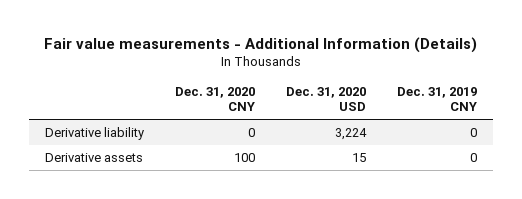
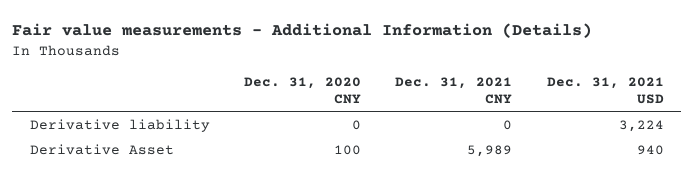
[285,87,366,112] Dec. 31, 2020 USD -> none
[396,87,477,112] Dec. 31, 2019 CNY -> none
none -> [395,76,513,104] Dec. 31, 2021 CNY
none -> [546,76,664,104] Dec. 31, 2021 USD
[44,152,143,162] Derivative assets -> [29,143,174,155] Derivative Asset

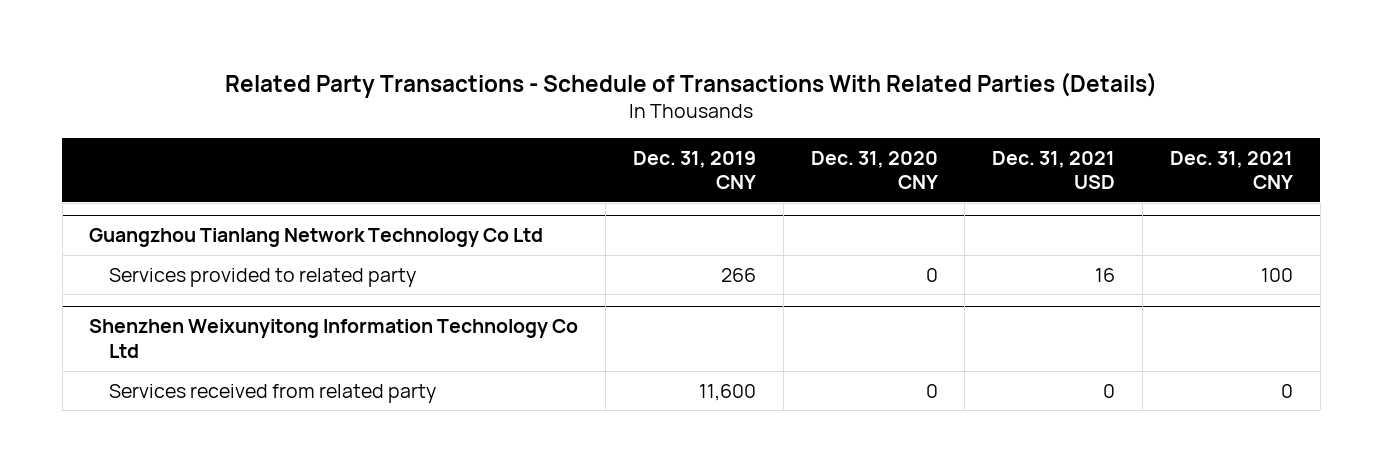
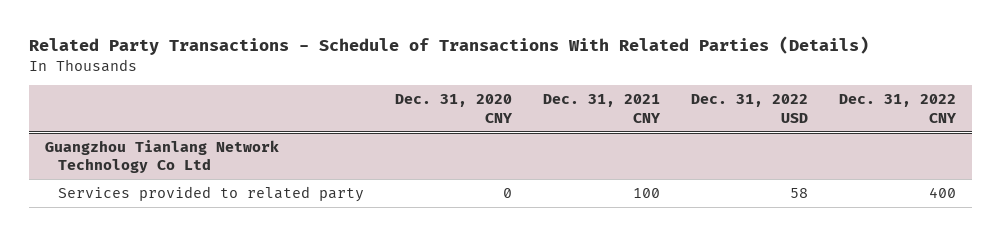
[632,150,756,190] Dec. 31, 2019 CNY -> none
[992,150,1116,190] Dec. 31, 2021 USD -> none
none -> [691,94,809,123] Dec. 31, 2022 USD
none -> [839,94,958,123] Dec. 31, 2022 CNY
[89,319,579,359] Shenzhen Weixunyitong Information Technology Co Ltd -> none
[109,383,437,403] Services received from related party -> none

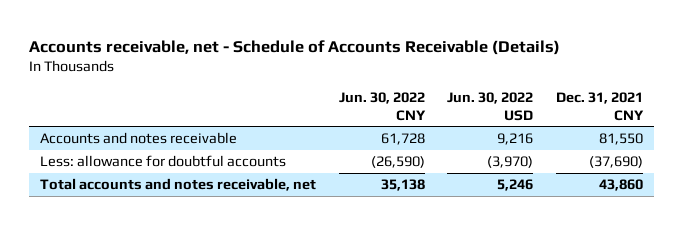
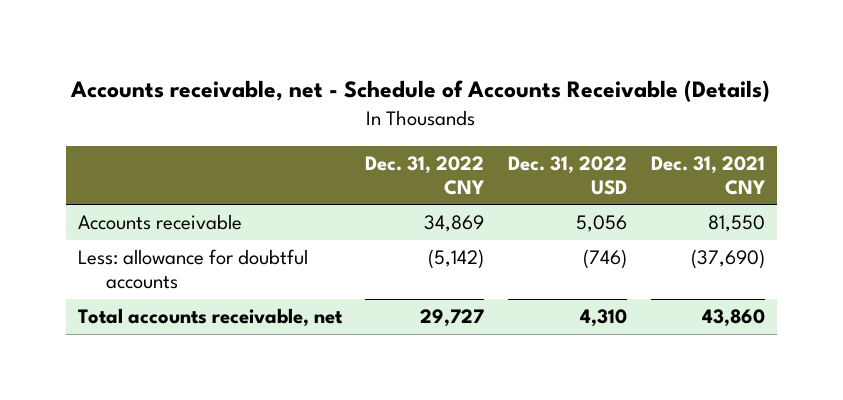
[338,91,426,121] Jun. 30, 2022 CNY -> none
[447,91,534,121] Jun. 30, 2022 USD -> none
none -> [365,155,485,195] Dec. 31, 2022 CNY
none -> [508,155,628,195] Dec. 31, 2022 USD
[40,132,238,145] Accounts and notes receivable -> [77,214,242,231] Accounts receivable
[40,178,317,192] Total accounts and notes receivable, net -> [77,308,343,328] Total accounts receivable, net

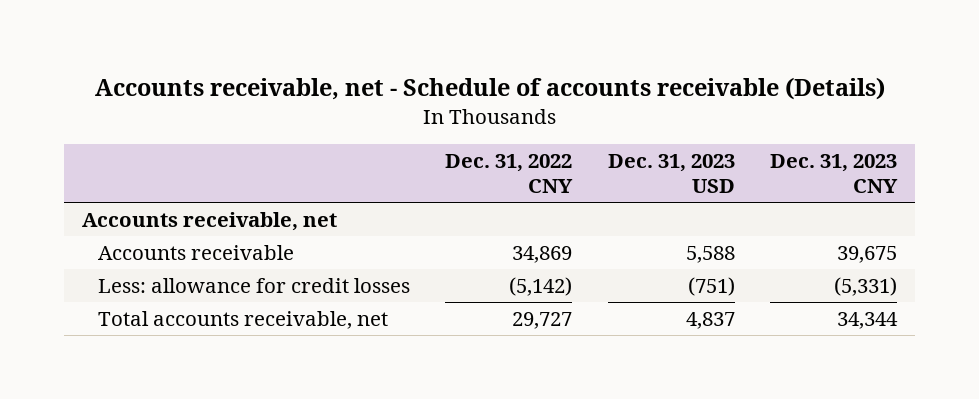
[70,80,771,103] Accounts receivable, net - Schedule of Accounts Receivable (Details) -> [94,77,885,101] Accounts receivable, net - Schedule of accounts receivable (Details)
[508,155,628,195] Dec. 31, 2022 USD -> none
[651,155,766,195] Dec. 31, 2021 CNY -> none
none -> [607,154,735,194] Dec. 31, 2023 USD
none -> [770,154,899,194] Dec. 31, 2023 CNY
none -> [82,211,338,231] Accounts receivable, net
[77,249,308,290] Less: allowance for doubtful accounts -> [97,277,410,293] Less: allowance for credit losses

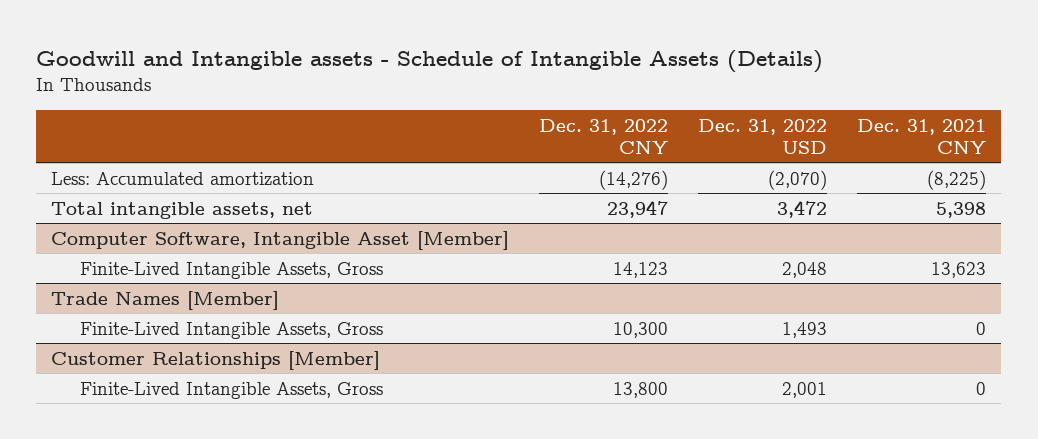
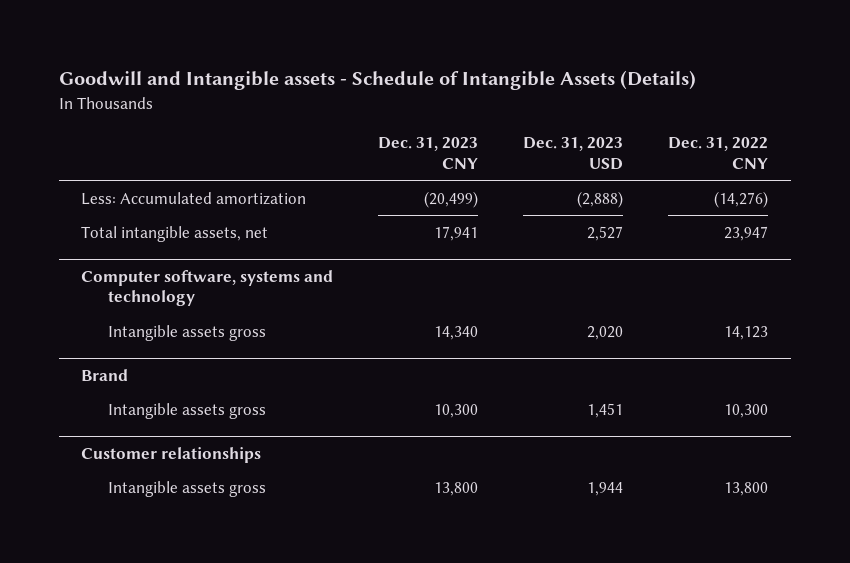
[698,118,828,154] Dec. 31, 2022 USD -> none
[857,118,987,154] Dec. 31, 2021 CNY -> none
none -> [378,137,479,170] Dec. 31, 2023 CNY
none -> [523,137,624,171] Dec. 31, 2023 USD
[51,230,510,250] Computer Software, Intangible Asset [Member] -> [81,269,334,307] Computer software, systems and technology
[79,261,383,279] Finite-Lived Intangible Assets, Gross -> [108,324,267,341] Intangible assets gross
[51,290,280,310] Trade Names [Member] -> [81,368,129,381] Brand
[79,321,383,339] Finite-Lived Intangible Assets, Gross -> [108,402,267,419] Intangible assets gross
[51,350,381,370] Customer Relationships [Member] -> [81,446,262,463] Customer relationships
[79,381,383,399] Finite-Lived Intangible Assets, Gross -> [108,480,267,497] Intangible assets gross

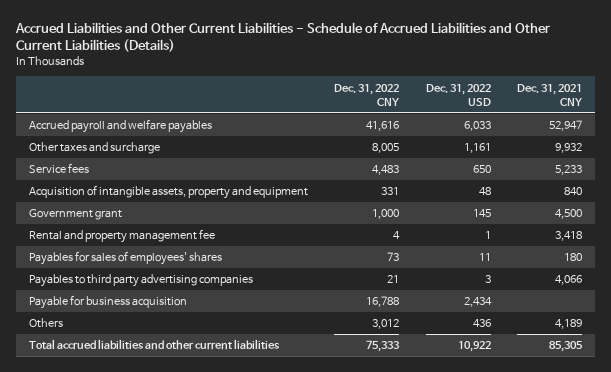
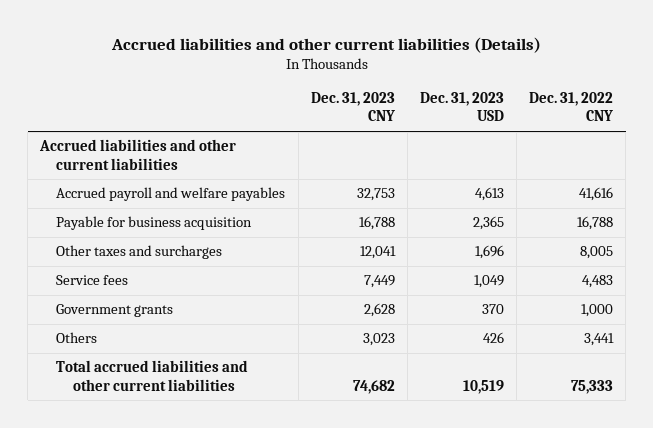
[14,21,550,53] Accrued Liabilities and Other Current Liabilities - Schedule of Accrued Liabilities and Other Current Liabilities (Details) -> [110,37,541,54] Accrued liabilities and other current liabilities (Details)
[425,83,491,106] Dec. 31, 2022 USD -> none
[517,83,583,106] Dec. 31, 2021 CNY -> none
none -> [310,92,395,122] Dec. 31, 2023 CNY
none -> [419,92,504,122] Dec. 31, 2023 USD
none -> [39,139,237,170] Accrued liabilities and other current liabilities
[28,142,160,155] Other taxes and surcharge -> none
[28,185,308,200] Acquisition of intangible assets, property and equipment -> none
[28,209,122,221] Government grant -> none
[28,229,215,244] Rental and property management fee -> none
[28,251,222,266] Payables for sales of employees' shares -> none
[28,274,253,288] Payables to third party advertising companies -> none
none -> [56,245,223,260] Other taxes and surcharges
[28,163,89,175] Service fees -> [56,275,129,286] Service fees
none -> [56,304,174,318] Government grants
[372,319,400,330] 3,012 -> [583,333,614,347] 3,441

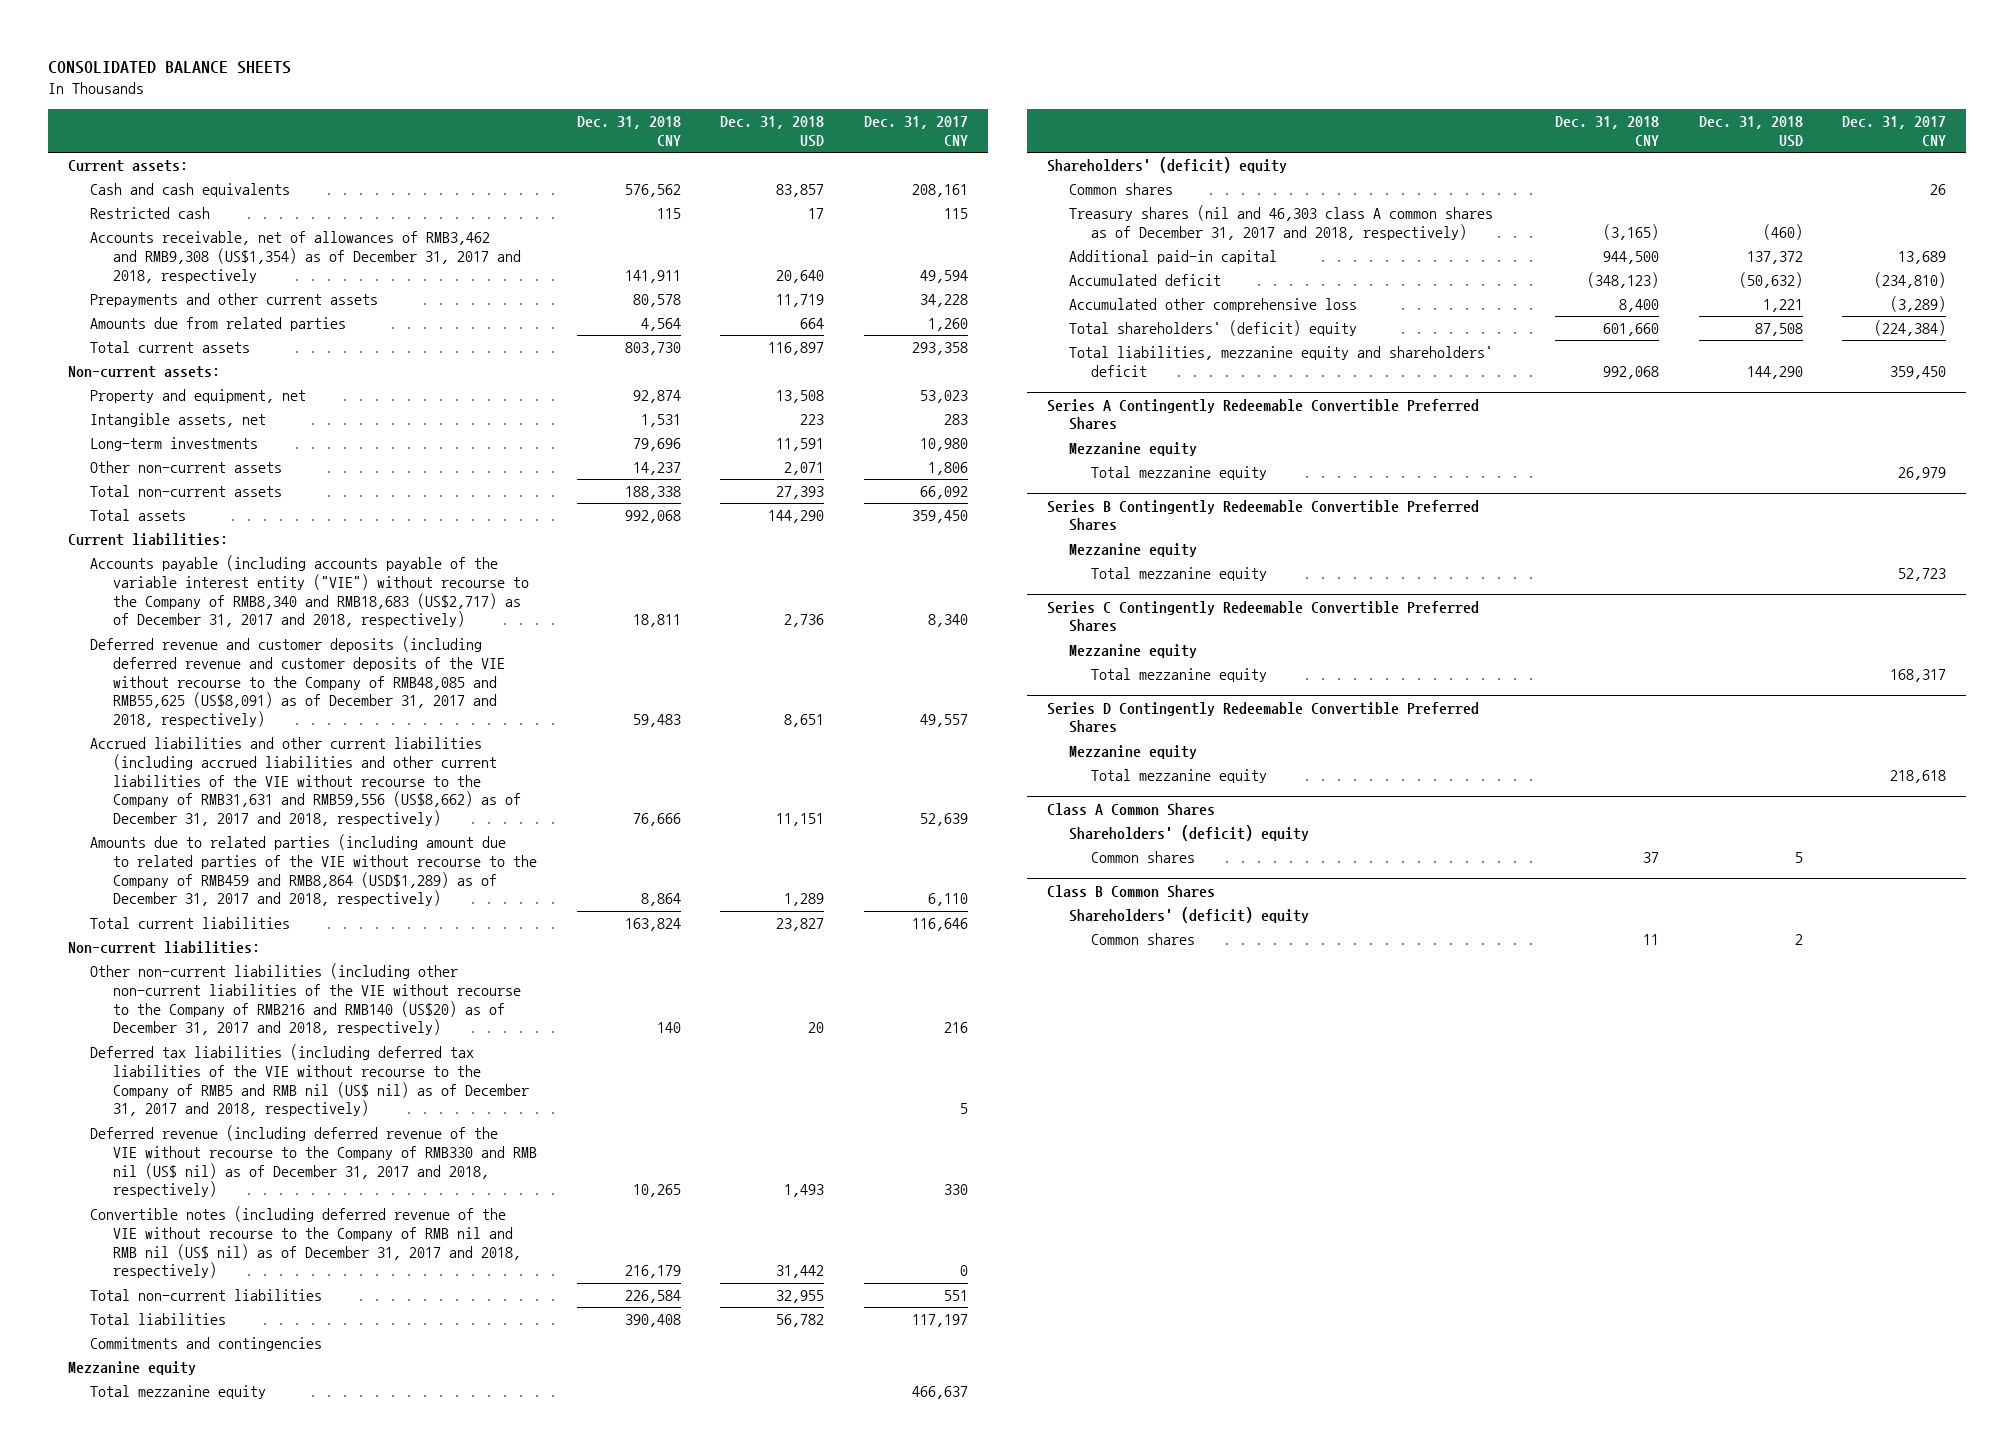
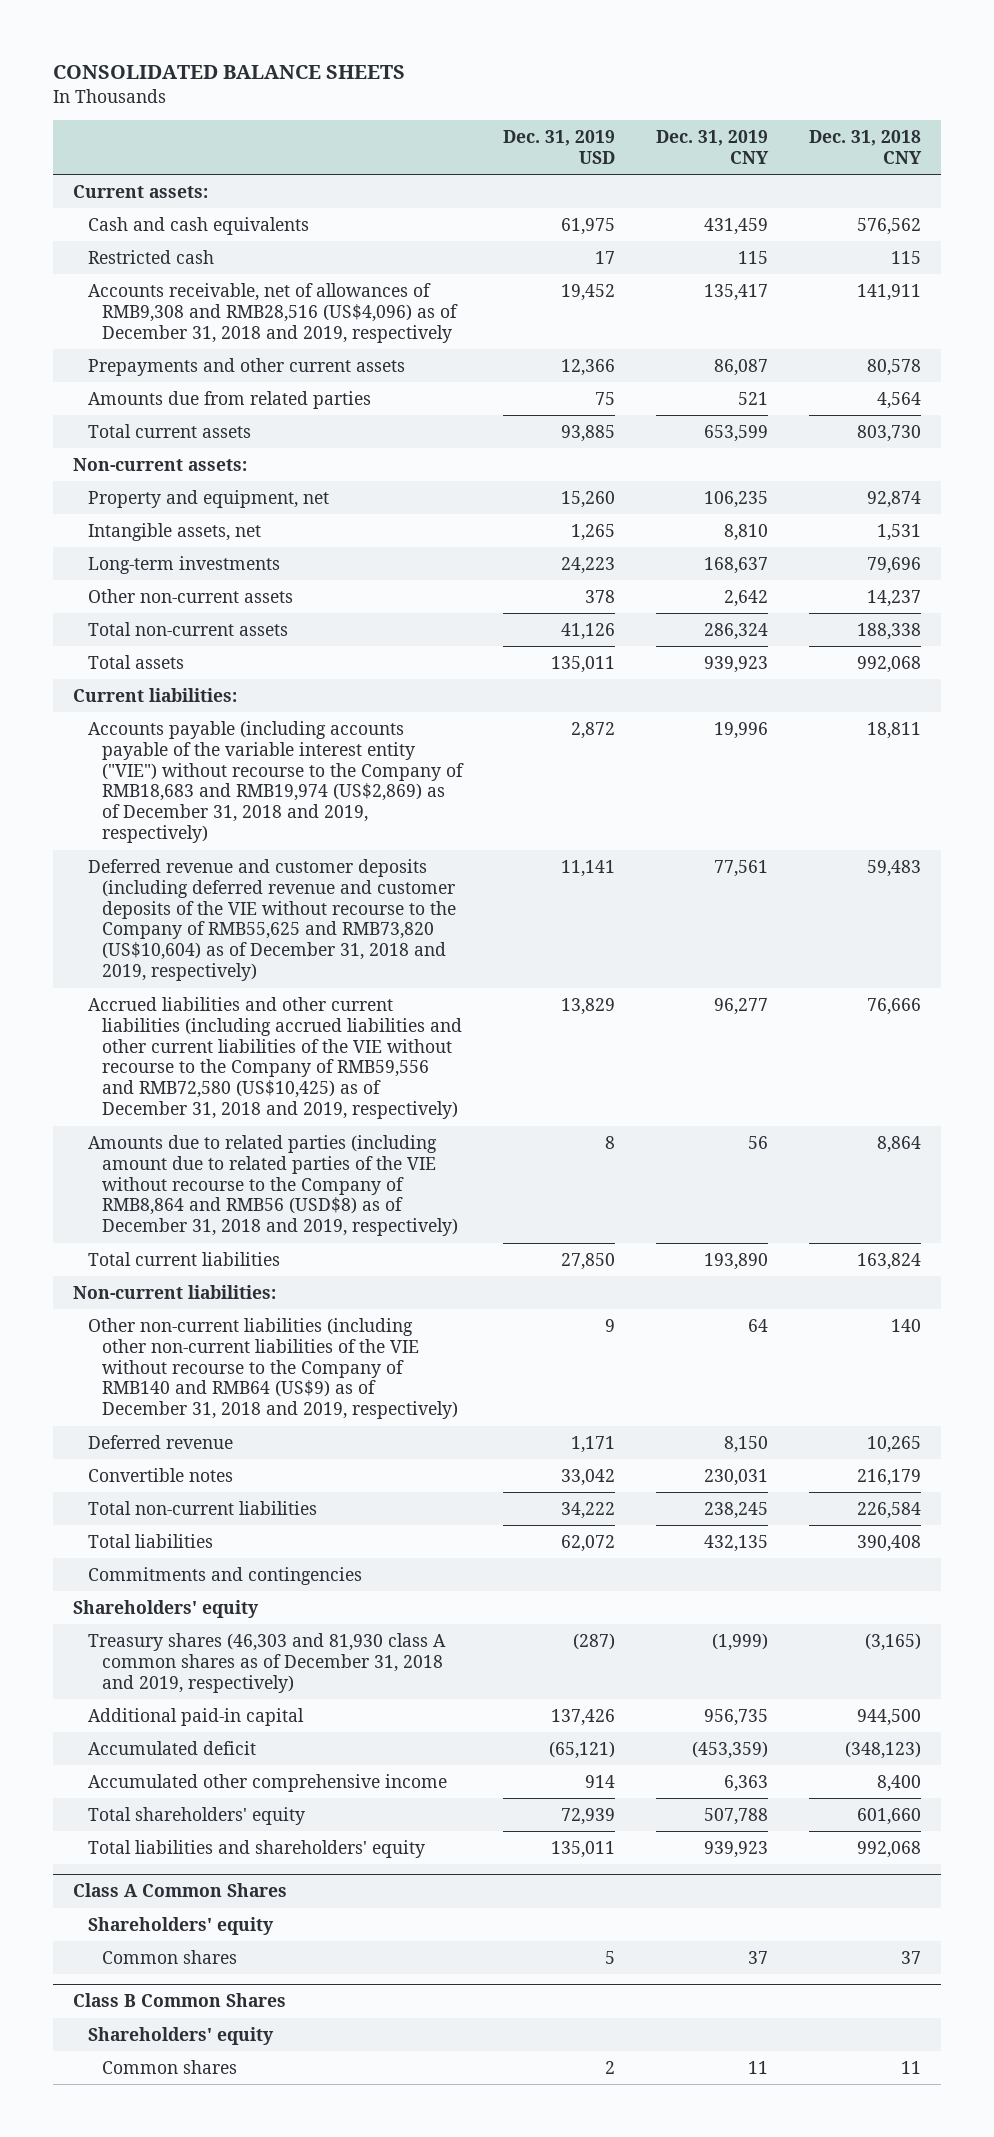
[720,115,825,147] Dec. 31, 2018 USD -> none
[864,115,969,146] Dec. 31, 2017 CNY -> none
none -> [503,130,616,164] Dec. 31, 2019 USD
none -> [656,130,770,164] Dec. 31, 2019 CNY
[90,231,521,283] Accounts receivable, net of allowances of RMB3,462 and RMB9,308 (US$1,354) as of December 31, 2017 and 2018, respectively -> [87,282,459,343] Accounts receivable, net of allowances of RMB9,308 and RMB28,516 (US$4,096) as of December 31, 2018 and 2019, respectively
[90,555,529,628] Accounts payable (including accounts payable of the variable interest entity ("VIE") without recourse to the Company of RMB8,340 and RMB18,683 (US$2,717) as of December 31, 2017 and 2018, respectively) -> [87,720,465,844] Accounts payable (including accounts payable of the variable interest entity ("VIE") without recourse to the Company of RMB18,683 and RMB19,974 (US$2,869) as of December 31, 2018 and 2019, respectively)
[90,636,505,728] Deferred revenue and customer deposits (including deferred revenue and customer deposits of the VIE without recourse to the Company of RMB48,085 and RMB55,625 (US$8,091) as of December 31, 2017 and 2018, respectively) -> [87,858,457,982] Deferred revenue and customer deposits (including deferred revenue and customer deposits of the VIE without recourse to the Company of RMB55,625 and RMB73,820 (US$10,604) as of December 31, 2018 and 2019, respectively)
[90,737,521,827] Accrued liabilities and other current liabilities (including accrued liabilities and other current liabilities of the VIE without recourse to the Company of RMB31,631 and RMB59,556 (US$8,662) as of December 31, 2017 and 2018, respectively) -> [87,996,463,1120] Accrued liabilities and other current liabilities (including accrued liabilities and other current liabilities of the VIE without recourse to the Company of RMB59,556 and RMB72,580 (US$10,425) as of December 31, 2018 and 2019, respectively)
[90,834,537,907] Amounts due to related parties (including amount due to related parties of the VIE without recourse to the Company of RMB459 and RMB8,864 (USD$1,289) as of December 31, 2017 and 2018, respectively) -> [87,1134,459,1237] Amounts due to related parties (including amount due to related parties of the VIE without recourse to the Company of RMB8,864 and RMB56 (USD$8) as of December 31, 2018 and 2019, respectively)
[90,1044,529,1117] Deferred tax liabilities (including deferred tax liabilities of the VIE without recourse to the Company of RMB5 and RMB nil (US$ nil) as of December 31, 2017 and 2018, respectively) -> none
[90,963,521,1036] Other non-current liabilities (including other non-current liabilities of the VIE without recourse to the Company of RMB216 and RMB140 (US$20) as of December 31, 2017 and 2018, respectively) -> [87,1317,459,1420] Other non-current liabilities (including other non-current liabilities of the VIE without recourse to the Company of RMB140 and RMB64 (US$9) as of December 31, 2018 and 2019, respectively)
[90,1125,537,1198] Deferred revenue (including deferred revenue of the VIE without recourse to the Company of RMB330 and RMB nil (US$ nil) as of December 31, 2017 and 2018, respectively) -> [87,1434,233,1449] Deferred revenue
[90,1206,521,1279] Convertible notes (including deferred revenue of the VIE without recourse to the Company of RMB nil and RMB nil (US$ nil) as of December 31, 2017 and 2018, respectively) -> [87,1467,233,1482] Convertible notes
[68,1361,197,1376] Mezzanine equity -> none
[90,1385,267,1400] Total mezzanine equity -> none
[1068,183,1173,196] Common shares -> none
[1046,157,1287,174] Shareholders' (deficit) equity -> [72,1599,259,1618] Shareholders' equity
[1068,205,1493,240] Treasury shares (nil and 46,303 class A common shares as of December 31, 2017 and 2018, respectively) -> [87,1632,446,1693] Treasury shares (46,303 and 81,930 class A common shares as of December 31, 2018 and 2019, respectively)
[1046,398,1479,431] Series A Contingently Redeemable Convertible Preferred Shares -> none
[1068,442,1197,457] Mezzanine equity -> none
[1091,466,1268,481] Total mezzanine equity -> none
[1046,499,1479,532] Series B Contingently Redeemable Convertible Preferred Shares -> none
[1068,543,1197,558] Mezzanine equity -> none
[1091,567,1268,582] Total mezzanine equity -> none
[1046,600,1479,633] Series C Contingently Redeemable Convertible Preferred Shares -> none
[1068,644,1197,659] Mezzanine equity -> none
[1091,668,1268,683] Total mezzanine equity -> none
[1046,701,1479,734] Series D Contingently Redeemable Convertible Preferred Shares -> none
[1068,745,1197,760] Mezzanine equity -> none
[1091,769,1268,784] Total mezzanine equity -> none
[1068,298,1357,313] Accumulated other comprehensive loss -> [87,1773,447,1792] Accumulated other comprehensive income
[1068,320,1357,337] Total shareholders' (deficit) equity -> [87,1806,305,1825] Total shareholders' equity
[1068,346,1493,377] Total liabilities, mezzanine equity and shareholders' deficit -> [87,1839,425,1858] Total liabilities and shareholders' equity
[1068,825,1309,842] Shareholders' (deficit) equity -> [87,1916,274,1935] Shareholders' equity
[1068,907,1309,924] Shareholders' (deficit) equity -> [87,2026,274,2045] Shareholders' equity

